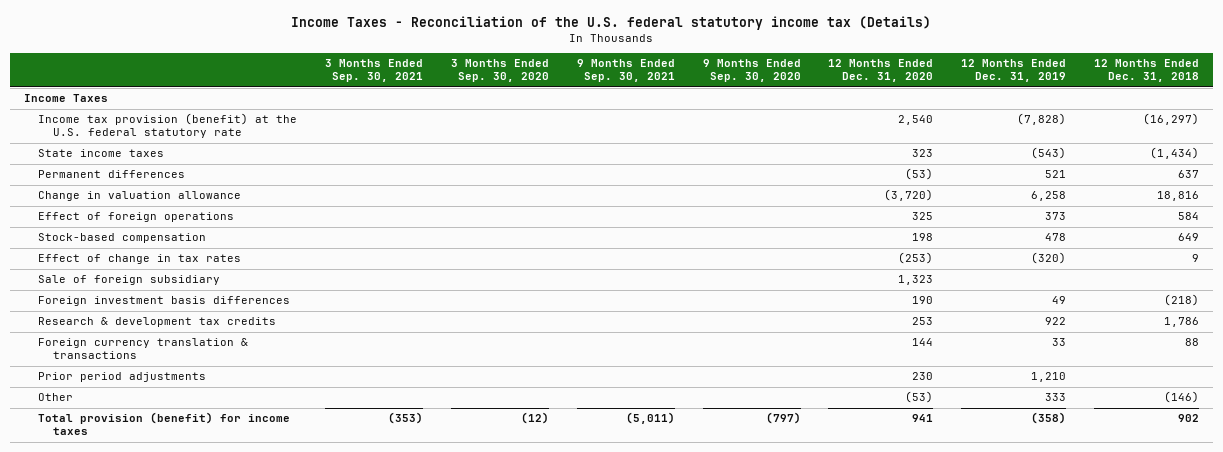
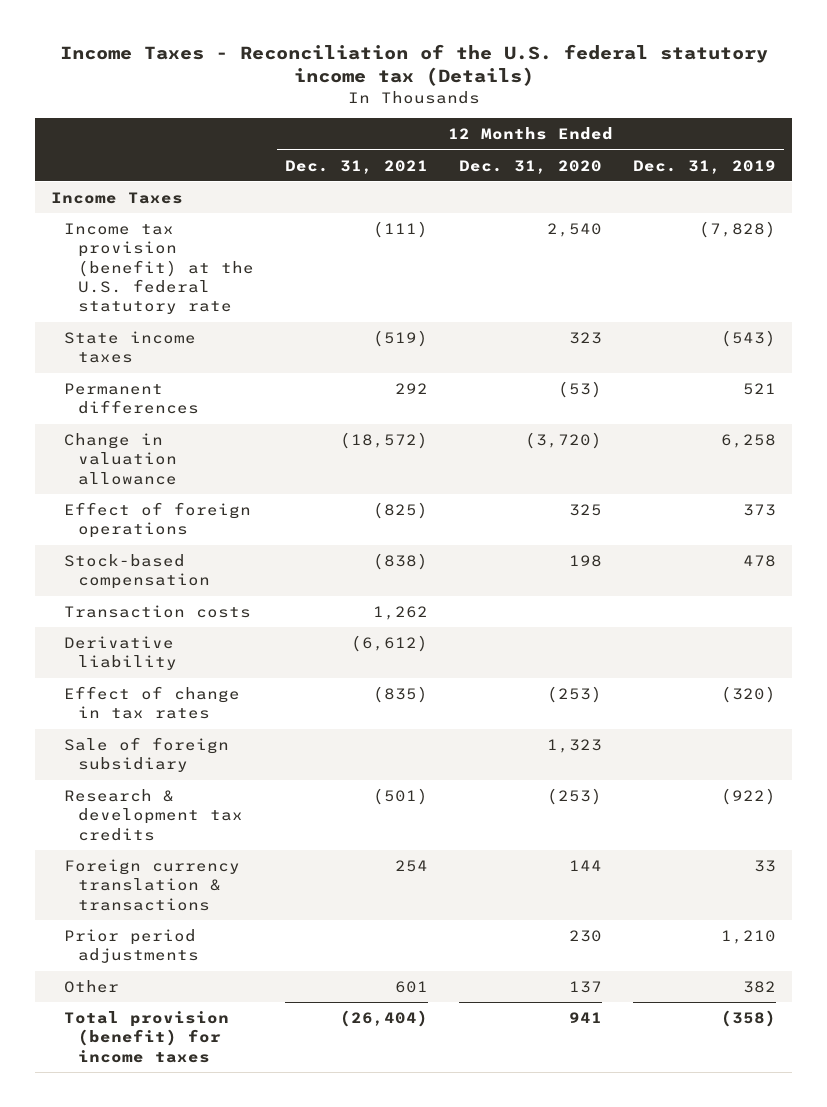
[325,59,424,83] 3 Months Ended Sep. 30, 2021 -> none
[450,59,549,83] 3 Months Ended Sep. 30, 2020 -> none
[576,59,675,83] 9 Months Ended Sep. 30, 2021 -> none
[702,59,801,83] 9 Months Ended Sep. 30, 2020 -> none
[1093,59,1199,83] 12 Months Ended Dec. 31, 2018 -> none
none -> [284,159,428,174] Dec. 31, 2021
none -> [64,605,252,619] Transaction costs
none -> [64,636,177,671] Derivative liability
[38,296,291,307] Foreign investment basis differences -> none
[912,317,934,326] 253 -> [547,788,603,806] (253)
[1045,317,1067,326] 922 -> [721,788,777,806] (922)
[905,391,934,404] (53) -> [569,981,603,994] 137
[1045,393,1067,402] 333 -> [743,981,777,994] 382

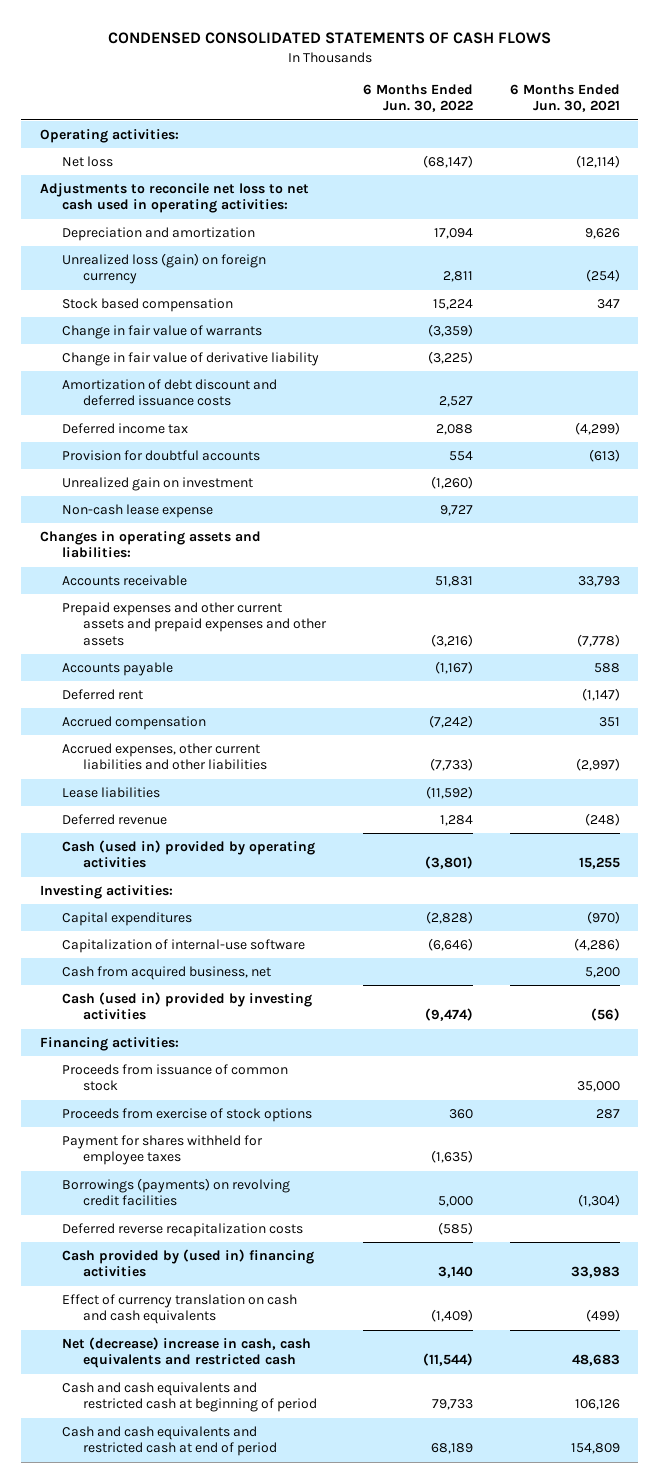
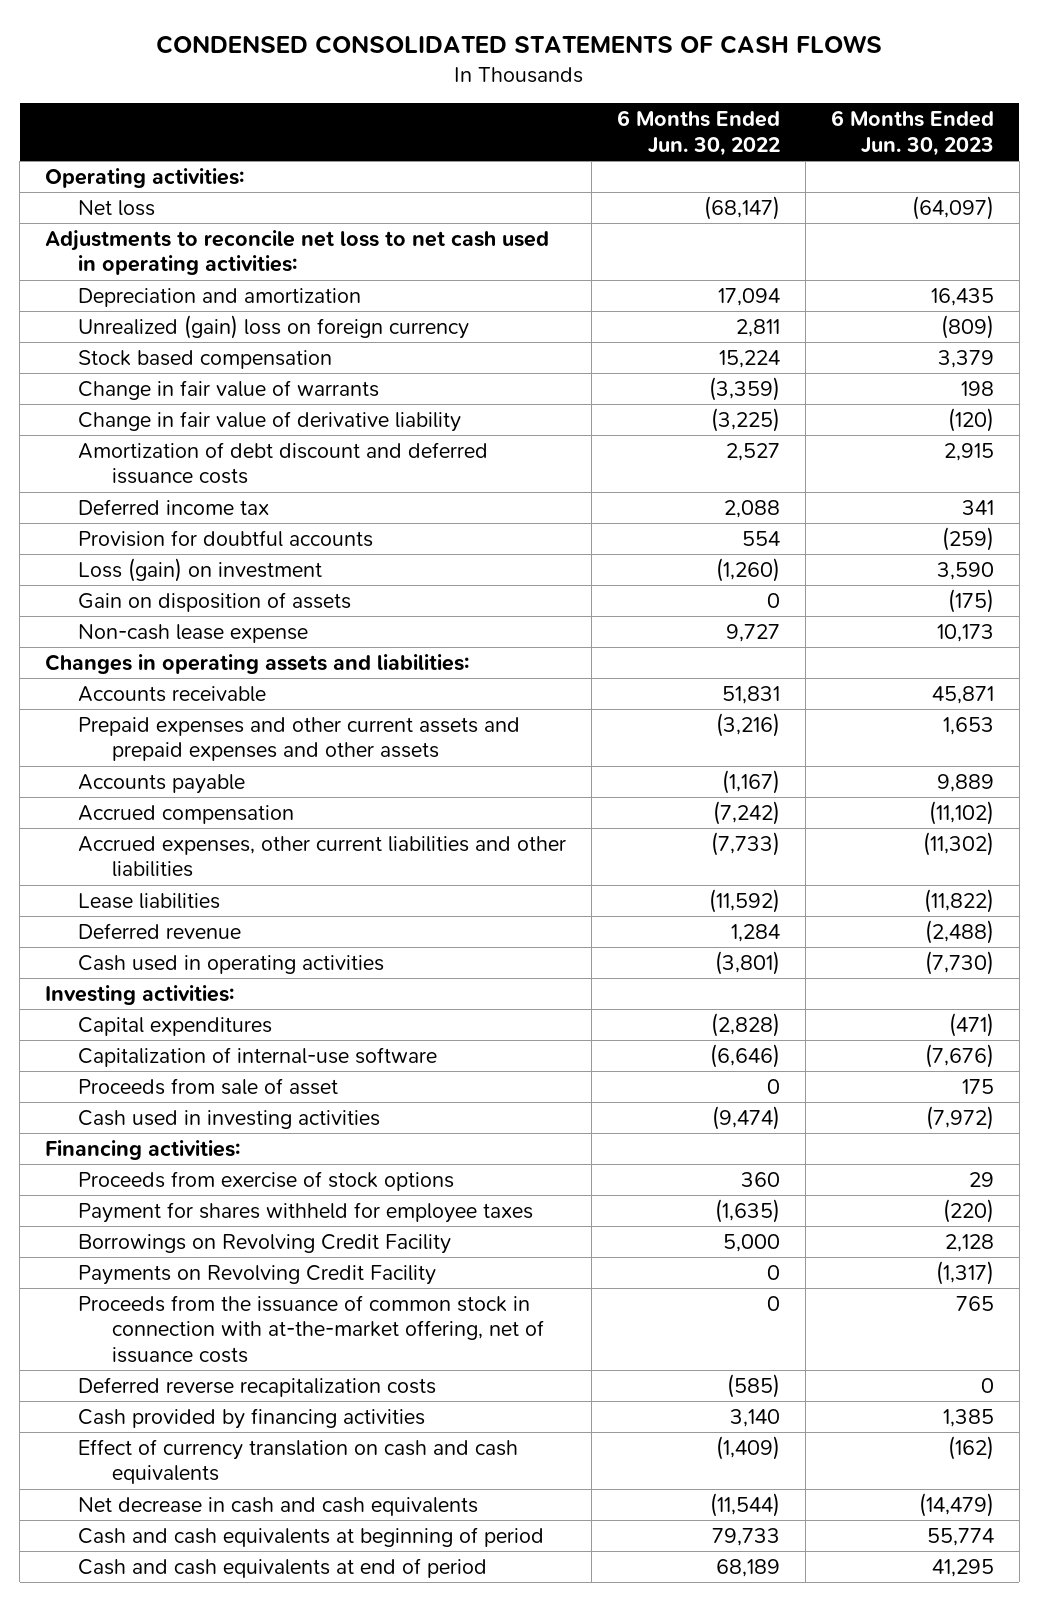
[509,83,620,113] 6 Months Ended Jun. 30, 2021 -> none
none -> [830,110,994,156] 6 Months Ended Jun. 30, 2023
[61,253,266,285] Unrealized loss (gain) on foreign currency -> [78,314,470,339] Unrealized (gain) loss on foreign currency
[61,477,253,492] Unrealized gain on investment -> [78,557,323,582] Loss (gain) on investment
none -> [78,591,352,612] Gain on disposition of assets
[61,689,143,701] Deferred rent -> none
[61,840,315,869] Cash (used in) provided by operating activities -> [78,954,385,974] Cash used in operating activities
[61,966,271,981] Cash from acquired business, net -> none
none -> [78,1077,339,1095] Proceeds from sale of asset
[61,992,312,1021] Cash (used in) provided by investing activities -> [78,1109,381,1129] Cash used in investing activities
[61,1064,288,1092] Proceeds from issuance of common stock -> none
[61,1178,290,1207] Borrowings (payments) on revolving credit facilities -> [78,1233,452,1254] Borrowings on Revolving Credit Facility
none -> [78,1264,437,1285] Payments on Revolving Credit Facility
none -> [78,1294,544,1363] Proceeds from the issuance of common stock in connection with at-the-market offering, net of issuance costs
[61,1249,314,1278] Cash provided by (used in) financing activities -> [78,1407,426,1429] Cash provided by financing activities
[61,1337,311,1369] Net (decrease) increase in cash, cash equivalents and restricted cash -> [78,1496,479,1516] Net decrease in cash and cash equivalents
[61,1382,318,1413] Cash and cash equivalents and restricted cash at beginning of period -> [78,1526,545,1547] Cash and cash equivalents at beginning of period
[61,1426,278,1457] Cash and cash equivalents and restricted cash at end of period -> [78,1557,488,1578] Cash and cash equivalents at end of period

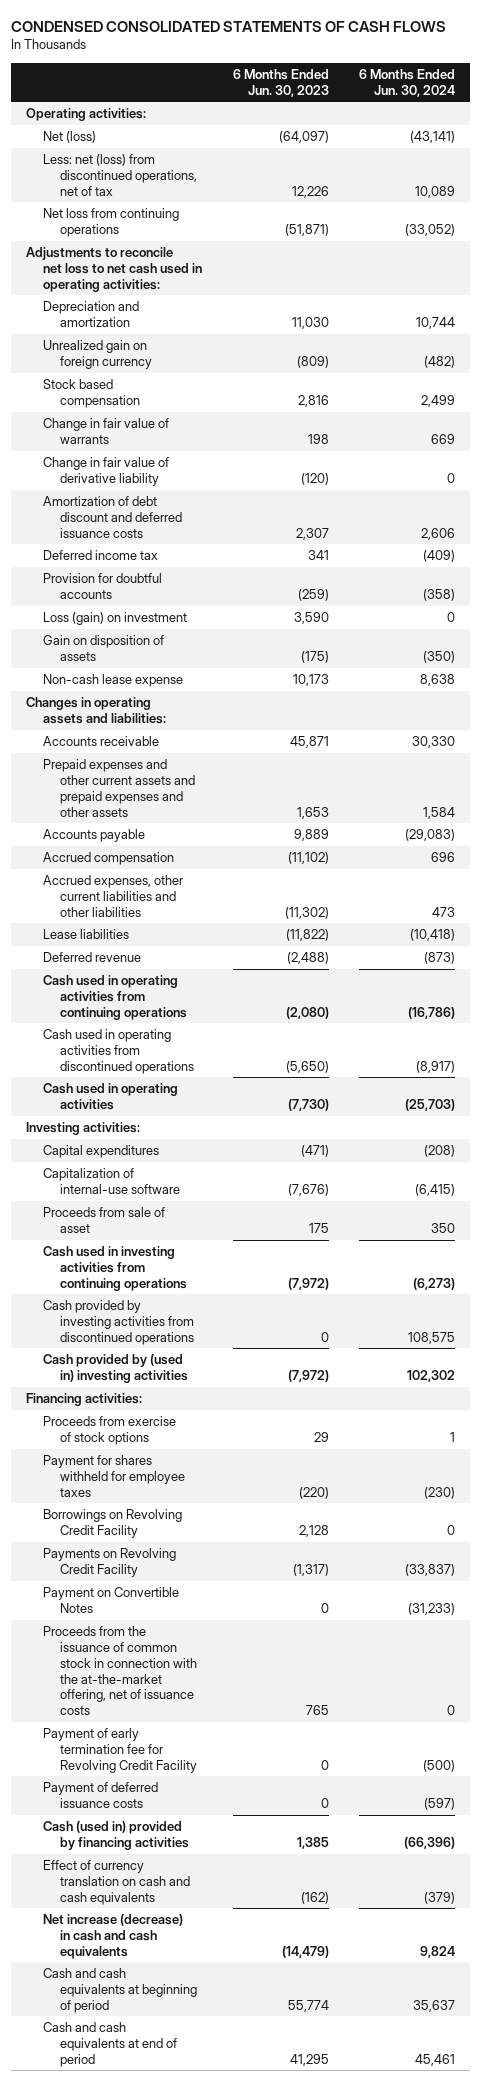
[617,110,781,156] 6 Months Ended Jun. 30, 2022 -> none
none -> [359,68,456,97] 6 Months Ended Jun. 30, 2024
[78,199,156,216] Net loss -> [43,131,97,144] Net (loss)
none -> [43,154,198,196] Less: net (loss) from discontinued operations, net of tax
none -> [43,208,180,238] Net loss from continuing operations
[930,287,994,306] 16,435 -> [291,317,329,330] 11,030
[78,314,470,339] Unrealized (gain) loss on foreign currency -> [43,340,153,370] Unrealized gain on foreign currency
[937,349,994,368] 3,379 -> [297,395,329,408] 2,816
[943,442,994,461] 2,915 -> [295,527,329,540] 2,307
none -> [43,975,188,1020] Cash used in operating activities from continuing operations
none -> [43,1029,195,1074] Cash used in operating activities from discontinued operations
none -> [43,1246,188,1291] Cash used in investing activities from continuing operations
none -> [43,1300,195,1345] Cash provided by investing activities from discontinued operations
[78,1109,381,1129] Cash used in investing activities -> [43,1354,189,1384] Cash provided by (used in) investing activities
[78,1376,437,1397] Deferred reverse recapitalization costs -> none
none -> [43,1587,180,1614] Payment on Convertible Notes
[78,1294,544,1363] Proceeds from the issuance of common stock in connection with at-the-market offering, net of issuance costs -> [43,1626,198,1716] Proceeds from the issuance of common stock in connection with the at-the-market offering, net of issuance costs
none -> [43,1728,198,1773] Payment of early termination fee for Revolving Credit Facility
none -> [43,1782,159,1809] Payment of deferred issuance costs
[78,1407,426,1429] Cash provided by financing activities -> [43,1821,190,1851] Cash (used in) provided by financing activities
[78,1496,479,1516] Net decrease in cash and cash equivalents -> [43,1914,184,1959] Net increase (decrease) in cash and cash equivalents

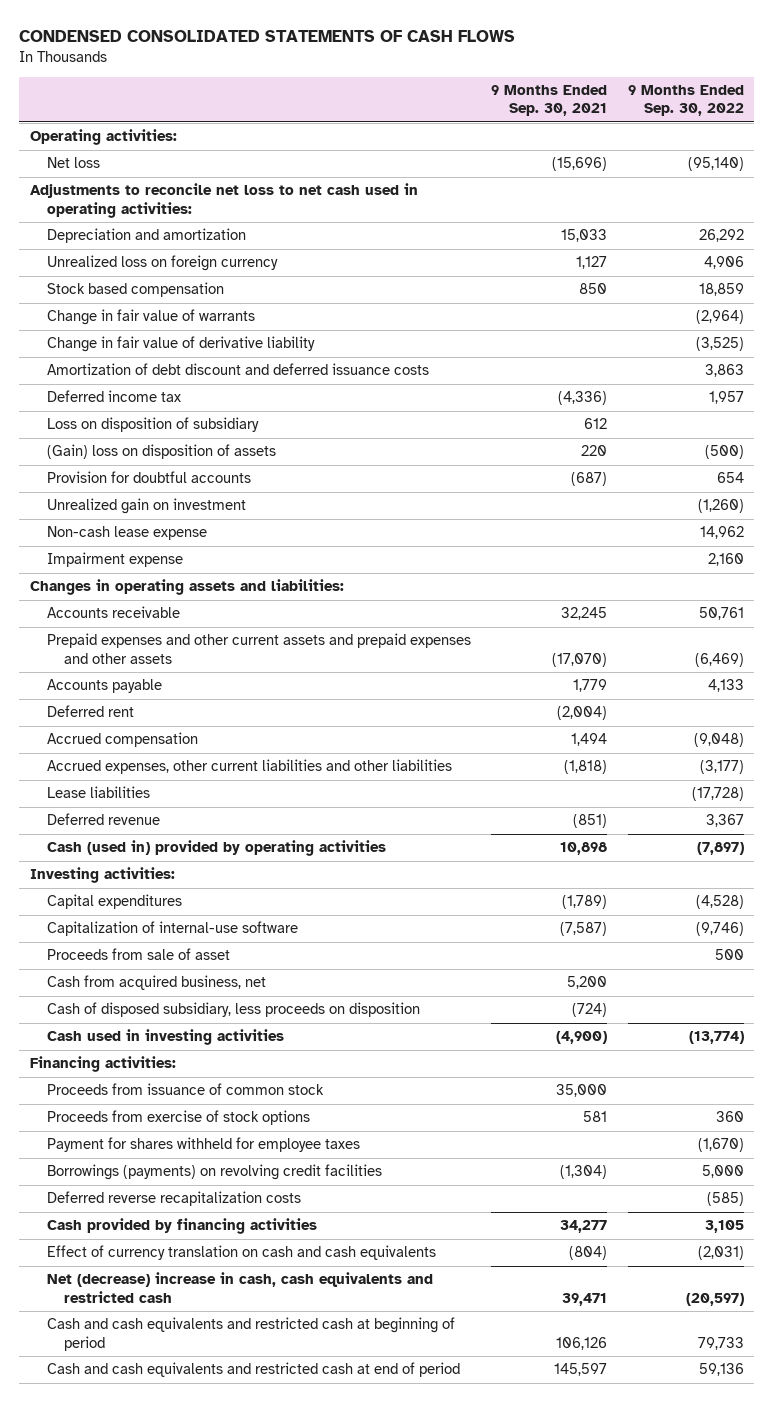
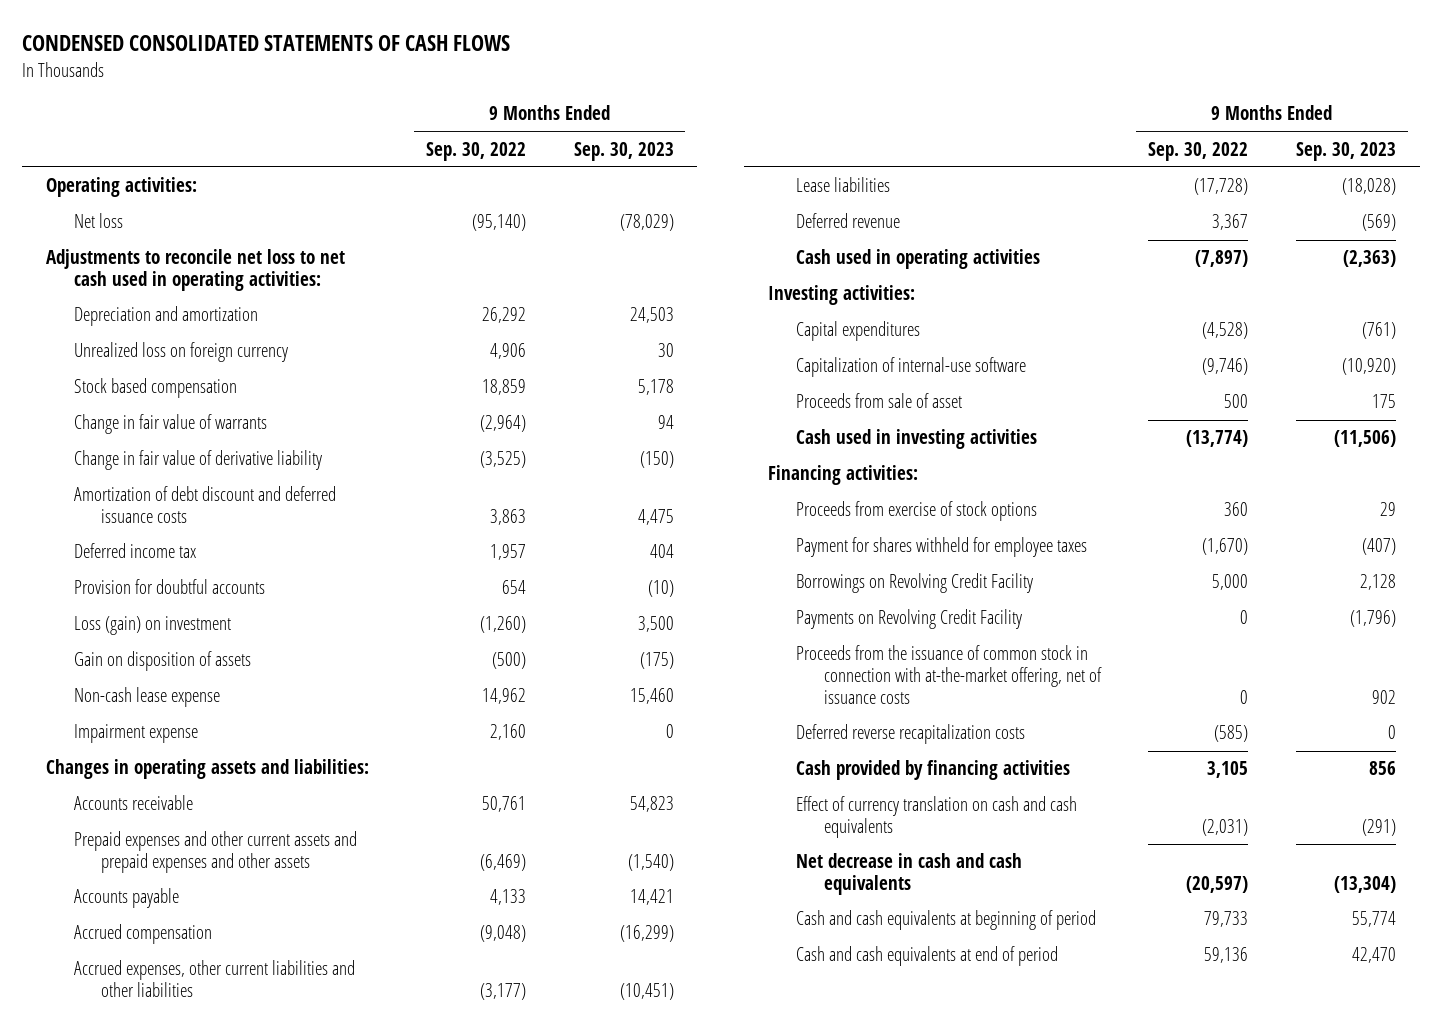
[491,85,608,117] 9 Months Ended Sep. 30, 2021 -> none
none -> [573,141,674,161] Sep. 30, 2023
[46,417,259,433] Loss on disposition of subsidiary -> none
[46,444,276,460] (Gain) loss on disposition of assets -> none
[46,498,246,515] Unrealized gain on investment -> [73,616,231,636] Loss (gain) on investment
none -> [73,651,251,672] Gain on disposition of assets
[46,705,134,718] Deferred rent -> none
[46,840,386,857] Cash (used in) provided by operating activities -> [795,249,1040,270] Cash used in operating activities
[46,975,266,991] Cash from acquired business, net -> none
[46,1002,420,1018] Cash of disposed subsidiary, less proceeds on disposition -> none
[46,1083,324,1096] Proceeds from issuance of common stock -> none
[46,1164,382,1181] Borrowings (payments) on revolving credit facilities -> [795,573,1033,594] Borrowings on Revolving Credit Facility
none -> [795,609,1022,630] Payments on Revolving Credit Facility
none -> [795,645,1102,704] Proceeds from the issuance of common stock in connection with at-the-market offering, net of issuance costs
[46,1272,433,1303] Net (decrease) increase in cash, cash equivalents and restricted cash -> [795,853,1022,896] Net decrease in cash and cash equivalents
[46,1317,455,1351] Cash and cash equivalents and restricted cash at beginning of period -> [795,910,1096,931] Cash and cash equivalents at beginning of period
[46,1362,460,1378] Cash and cash equivalents and restricted cash at end of period -> [795,946,1058,967] Cash and cash equivalents at end of period

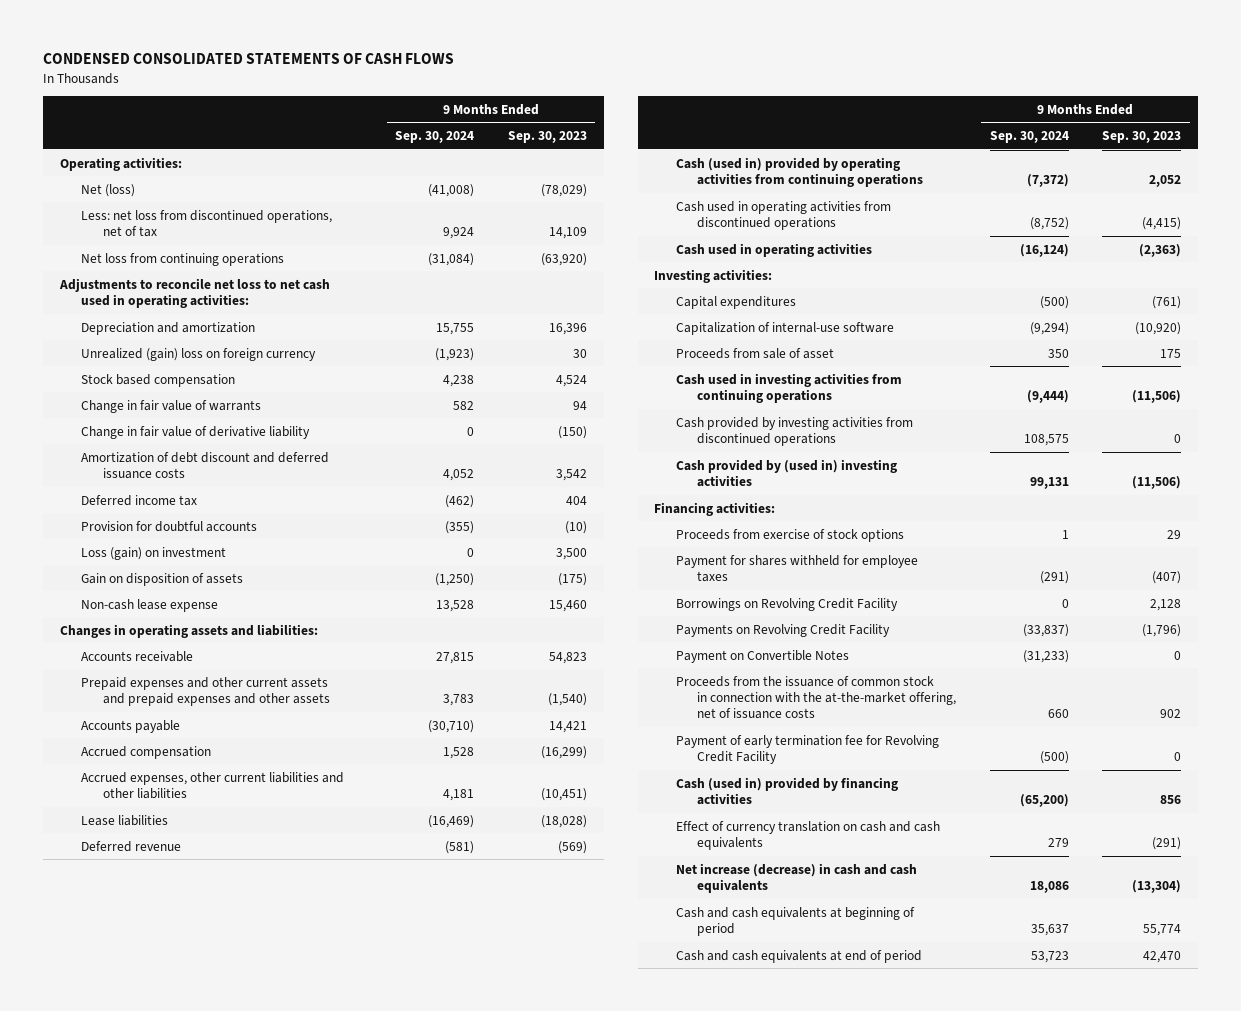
[425,141,526,161] Sep. 30, 2022 -> none
none -> [395,131,475,144] Sep. 30, 2024
[73,213,123,229] Net loss -> [81,183,136,197] Net (loss)
none -> [81,209,333,237] Less: net loss from discontinued operations, net of tax
none -> [81,252,285,266] Net loss from continuing operations
[629,307,674,324] 24,503 -> [548,322,587,335] 16,396
[73,342,288,363] Unrealized loss on foreign currency -> [81,347,317,361] Unrealized (gain) loss on foreign currency
[637,379,674,396] 5,178 -> [555,374,587,387] 4,524
[637,509,674,526] 4,475 -> [555,468,587,481] 3,542
[73,724,198,744] Impairment expense -> none
none -> [675,156,923,187] Cash (used in) provided by operating activities from continuing operations
none -> [675,200,891,230] Cash used in operating activities from discontinued operations
none -> [675,372,902,403] Cash used in investing activities from continuing operations
none -> [675,416,913,446] Cash provided by investing activities from discontinued operations
[795,429,1037,450] Cash used in investing activities -> [675,458,897,487] Cash provided by (used in) investing activities
[795,724,1025,745] Deferred reverse recapitalization costs -> none
none -> [675,649,849,663] Payment on Convertible Notes
[795,645,1102,704] Proceeds from the issuance of common stock in connection with at-the-market offering, net of issuance costs -> [675,675,956,720] Proceeds from the issuance of common stock in connection with the at-the-market offering, net of issuance costs
none -> [675,734,939,764] Payment of early termination fee for Revolving Credit Facility
[795,760,1070,781] Cash provided by financing activities -> [675,776,898,805] Cash (used in) provided by financing activities
[795,853,1022,896] Net decrease in cash and cash equivalents -> [675,862,917,893] Net increase (decrease) in cash and cash equivalents

